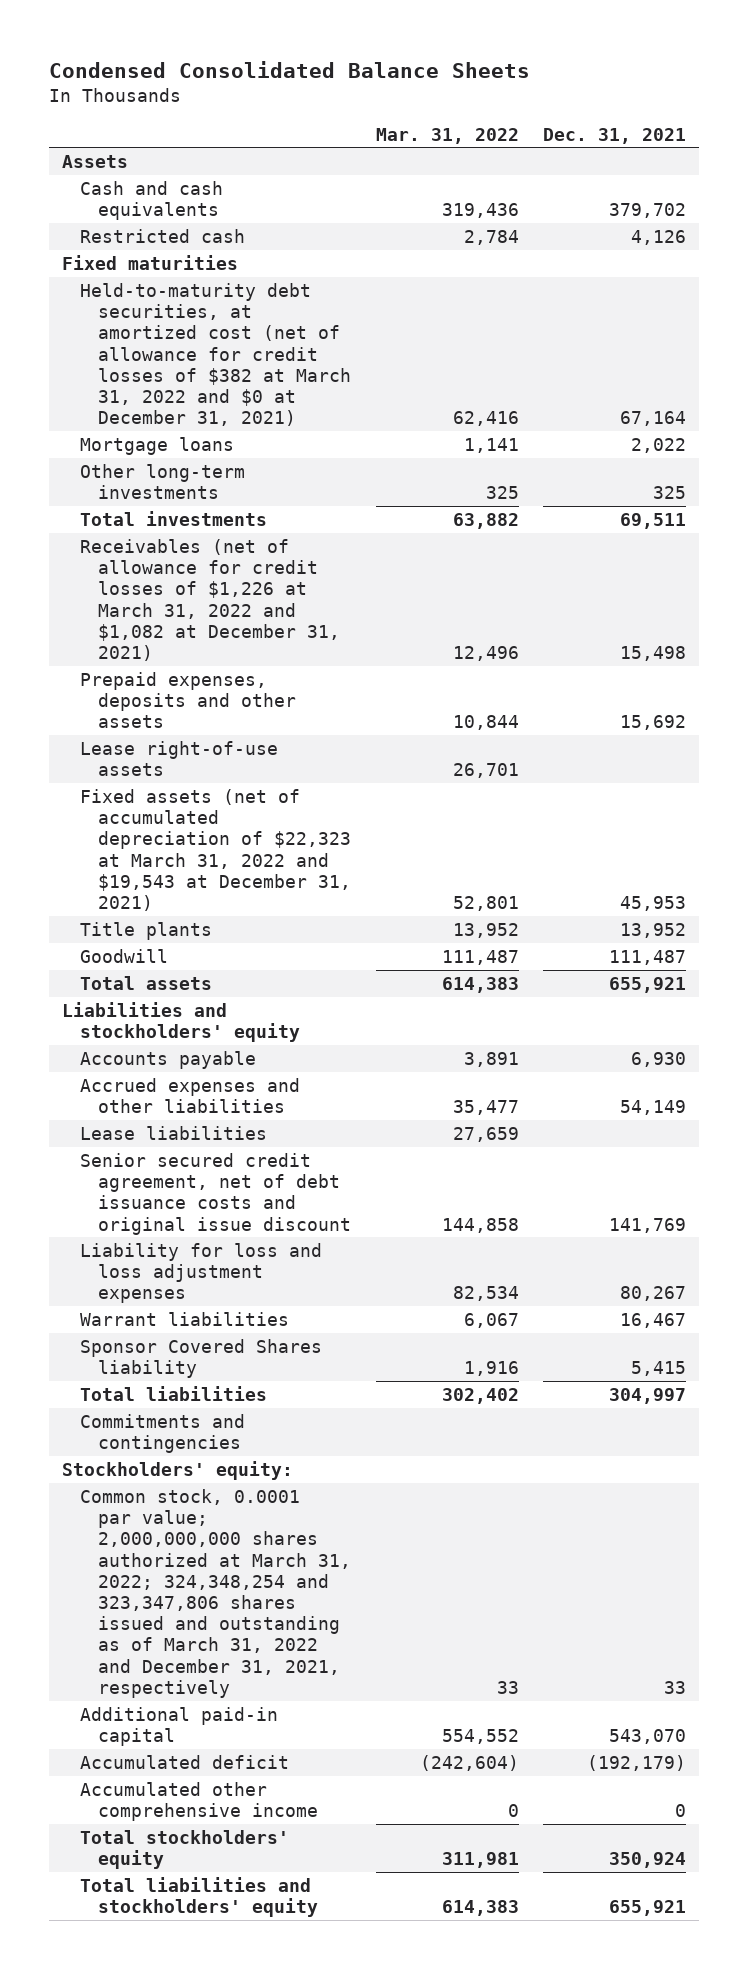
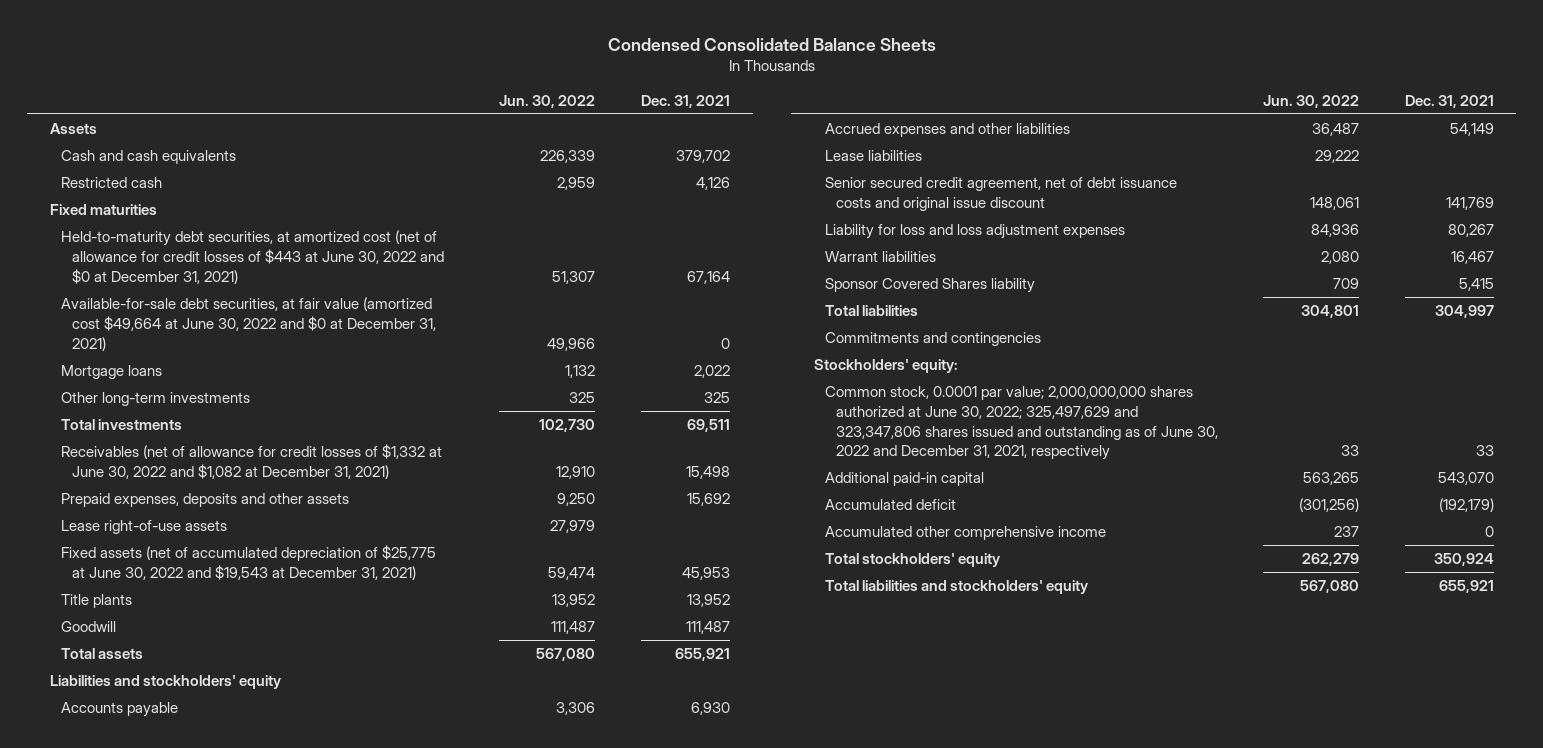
[375,127,519,144] Mar. 31, 2022 -> none
none -> [499,94,596,108] Jun. 30, 2022
[79,282,352,427] Held-to-maturity debt securities, at amortized cost (net of allowance for credit losses of $382 at March 31, 2022 and $0 at December 31, 2021) -> [60,230,444,284] Held-to-maturity debt securities, at amortized cost (net of allowance for credit losses of $443 at June 30, 2022 and $0 at December 31, 2021)
none -> [60,297,436,351] Available-for-sale debt securities, at fair value (amortized cost $49,664 at June 30, 2022 and $0 at December 31, 2021)
[79,538,341,662] Receivables (net of allowance for credit losses of $1,226 at March 31, 2022 and $1,082 at December 31, 2021) -> [60,444,442,479] Receivables (net of allowance for credit losses of $1,332 at June 30, 2022 and $1,082 at December 31, 2021)
[79,788,352,912] Fixed assets (net of accumulated depreciation of $22,323 at March 31, 2022 and $19,543 at December 31, 2021) -> [60,545,436,580] Fixed assets (net of accumulated depreciation of $25,775 at June 30, 2022 and $19,543 at December 31, 2021)
[79,1488,352,1698] Common stock, 0.0001 par value; 2,000,000,000 shares authorized at March 31, 2022; 324,348,254 and 323,347,806 shares issued and outstanding as of March 31, 2022 and December 31, 2021, respectively -> [824,386,1218,461] Common stock, 0.0001 par value; 2,000,000,000 shares authorized at June 30, 2022; 325,497,629 and 323,347,806 shares issued and outstanding as of June 30, 2022 and December 31, 2021, respectively

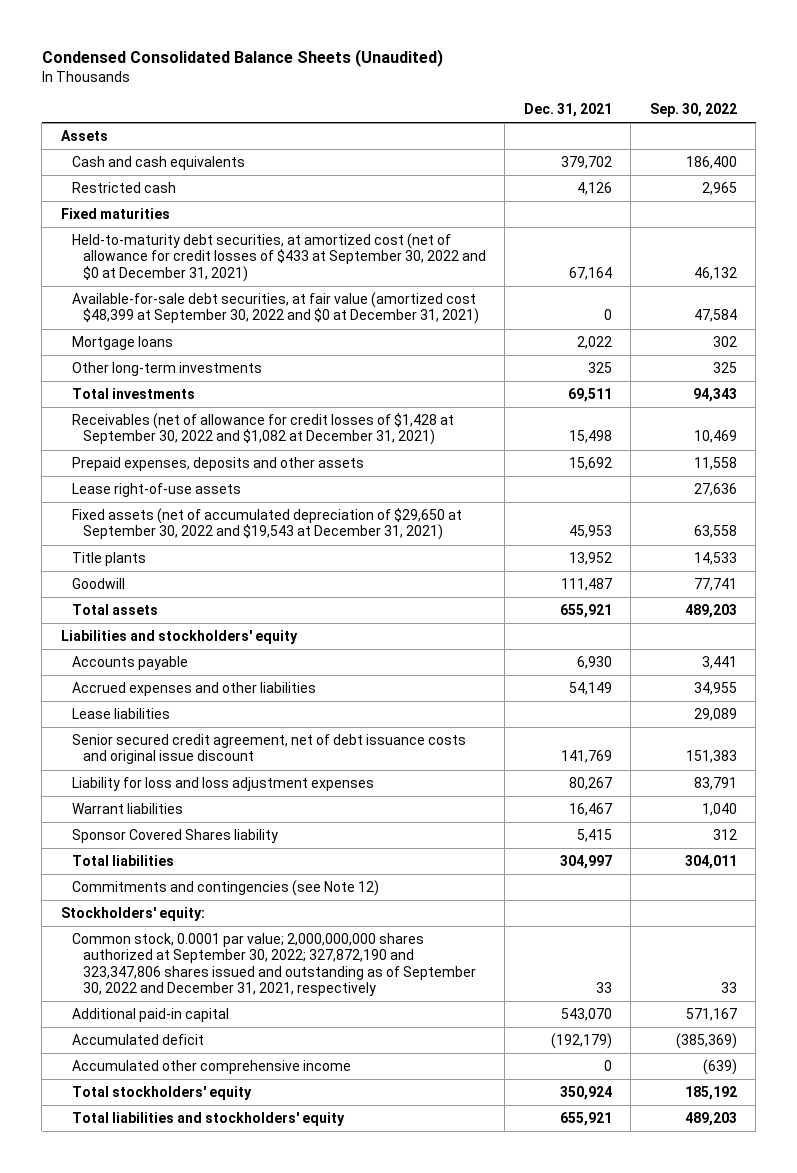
[607,37,936,51] Condensed Consolidated Balance Sheets -> [41,49,443,68] Condensed Consolidated Balance Sheets (Unaudited)
[499,94,596,108] Jun. 30, 2022 -> none
none -> [649,103,737,118] Sep. 30, 2022
[60,230,444,284] Held-to-maturity debt securities, at amortized cost (net of allowance for credit losses of $443 at June 30, 2022 and $0 at December 31, 2021) -> [71,233,486,282] Held-to-maturity debt securities, at amortized cost (net of allowance for credit losses of $433 at September 30, 2022 and $0 at December 31, 2021)
[60,297,436,351] Available-for-sale debt securities, at fair value (amortized cost $49,664 at June 30, 2022 and $0 at December 31, 2021) -> [71,292,479,325] Available-for-sale debt securities, at fair value (amortized cost $48,399 at September 30, 2022 and $0 at December 31, 2021)
[60,444,442,479] Receivables (net of allowance for credit losses of $1,332 at June 30, 2022 and $1,082 at December 31, 2021) -> [71,413,454,446] Receivables (net of allowance for credit losses of $1,428 at September 30, 2022 and $1,082 at December 31, 2021)
[60,545,436,580] Fixed assets (net of accumulated depreciation of $25,775 at June 30, 2022 and $19,543 at December 31, 2021) -> [71,508,462,541] Fixed assets (net of accumulated depreciation of $29,650 at September 30, 2022 and $19,543 at December 31, 2021)
[824,332,1041,347] Commitments and contingencies -> [71,880,379,897] Commitments and contingencies (see Note 12)
[824,386,1218,461] Common stock, 0.0001 par value; 2,000,000,000 shares authorized at June 30, 2022; 325,497,629 and 323,347,806 shares issued and outstanding as of June 30, 2022 and December 31, 2021, respectively -> [71,933,476,996] Common stock, 0.0001 par value; 2,000,000,000 shares authorized at September 30, 2022; 327,872,190 and 323,347,806 shares issued and outstanding as of September 30, 2022 and December 31, 2021, respectively

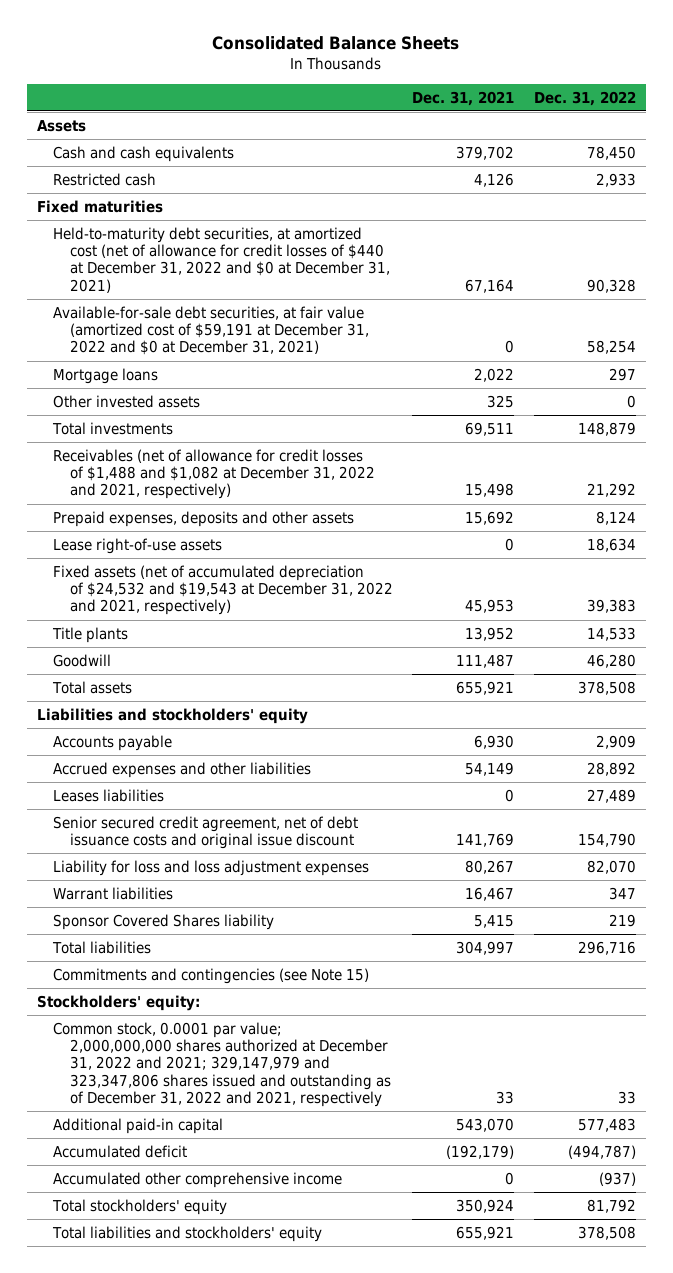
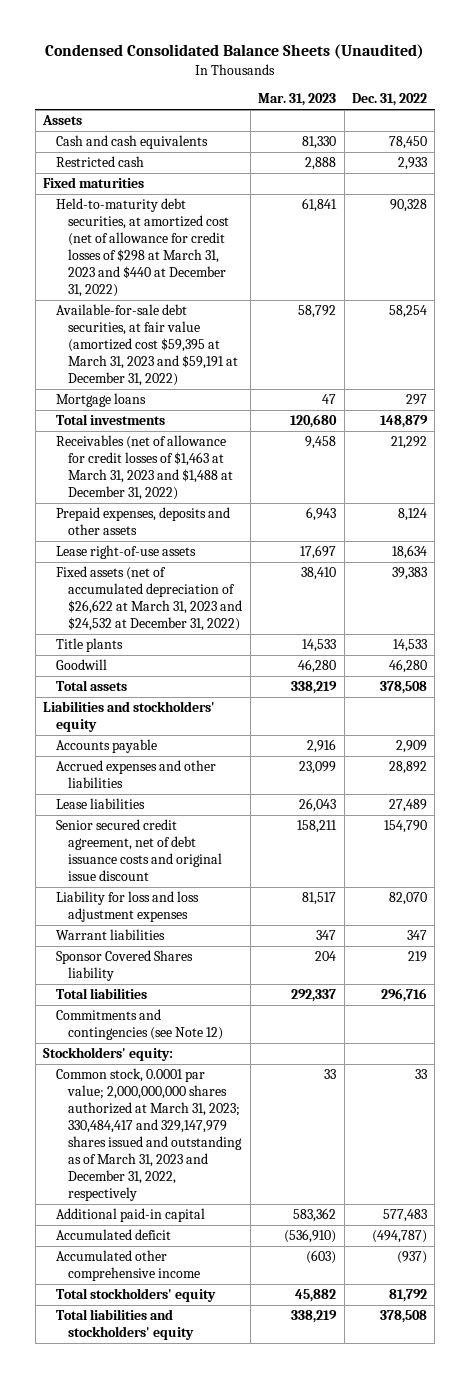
[212,36,460,51] Consolidated Balance Sheets -> [45,44,425,60] Condensed Consolidated Balance Sheets (Unaudited)
[412,90,515,106] Dec. 31, 2021 -> none
none -> [258,93,337,107] Mar. 31, 2023
[53,226,390,293] Held-to-maturity debt securities, at amortized cost (net of allowance for credit losses of $440 at December 31, 2022 and $0 at December 31, 2021) -> [55,198,230,298] Held-to-maturity debt securities, at amortized cost (net of allowance for credit losses of $298 at March 31, 2023 and $440 at December 31, 2022)
[53,305,369,356] Available-for-sale debt securities, at fair value (amortized cost of $59,191 at December 31, 2022 and $0 at December 31, 2021) -> [55,304,239,387] Available-for-sale debt securities, at fair value (amortized cost $59,395 at March 31, 2023 and $59,191 at December 31, 2022)
[53,394,201,408] Other invested assets -> none
[53,448,375,500] Receivables (net of allowance for credit losses of $1,488 and $1,082 at December 31, 2022 and 2021, respectively) -> [55,435,234,501] Receivables (net of allowance for credit losses of $1,463 at March 31, 2023 and $1,488 at December 31, 2022)
[53,564,393,616] Fixed assets (net of accumulated depreciation of $24,532 and $19,543 at December 31, 2022 and 2021, respectively) -> [55,566,243,632] Fixed assets (net of accumulated depreciation of $26,622 at March 31, 2023 and $24,532 at December 31, 2022)
[53,788,165,802] Leases liabilities -> [55,798,145,810] Lease liabilities
[53,967,370,984] Commitments and contingencies (see Note 15) -> [55,1009,224,1041] Commitments and contingencies (see Note 12)
[53,1021,391,1108] Common stock, 0.0001 par value; 2,000,000,000 shares authorized at December 31, 2022 and 2021; 329,147,979 and 323,347,806 shares issued and outstanding as of December 31, 2022 and 2021, respectively -> [55,1068,243,1202] Common stock, 0.0001 par value; 2,000,000,000 shares authorized at March 31, 2023; 330,484,417 and 329,147,979 shares issued and outstanding as of March 31, 2023 and December 31, 2022, respectively

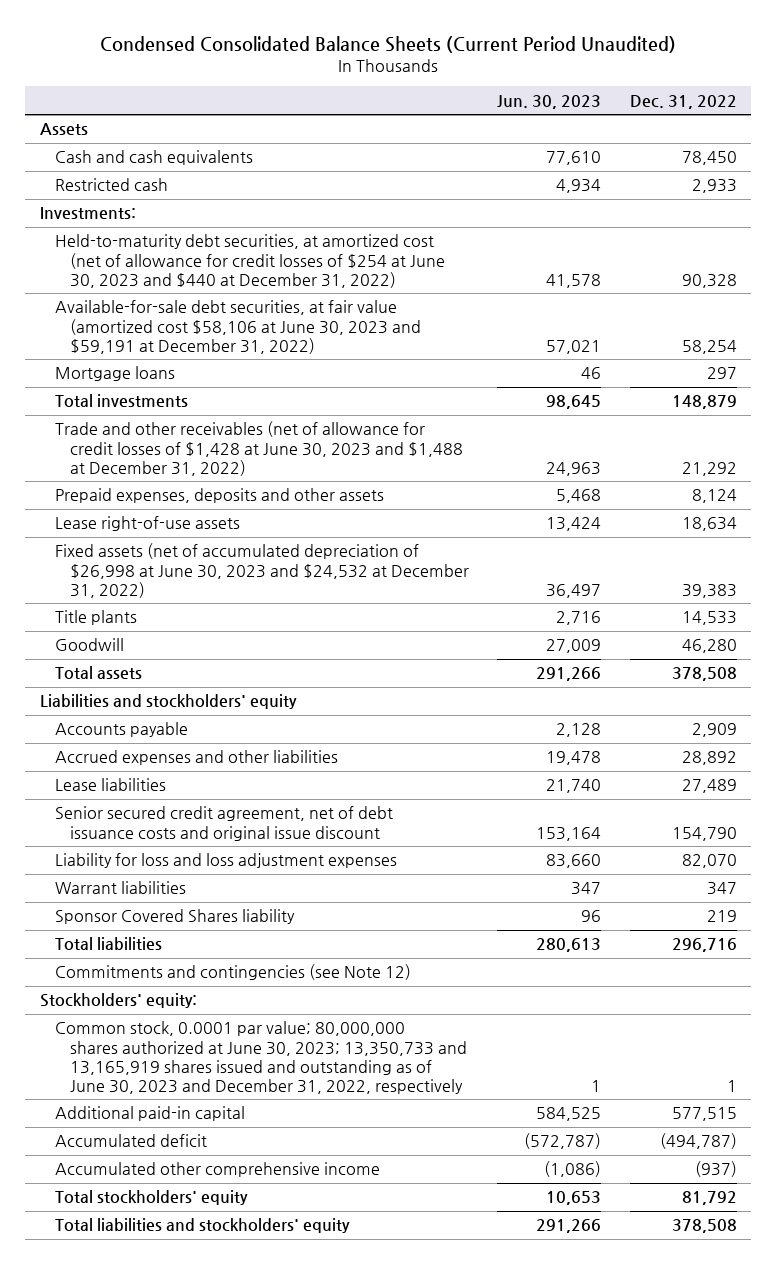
[45,44,425,60] Condensed Consolidated Balance Sheets (Unaudited) -> [100,35,677,53] Condensed Consolidated Balance Sheets (Current Period Unaudited)
[258,93,337,107] Mar. 31, 2023 -> none
none -> [497,94,602,109] Jun. 30, 2023
[43,177,145,189] Fixed maturities -> none
none -> [39,207,136,220] Investments:
[55,198,230,298] Held-to-maturity debt securities, at amortized cost (net of allowance for credit losses of $298 at March 31, 2023 and $440 at December 31, 2022) -> [54,234,445,288] Held-to-maturity debt securities, at amortized cost (net of allowance for credit losses of $254 at June 30, 2023 and $440 at December 31, 2022)
[55,304,239,387] Available-for-sale debt securities, at fair value (amortized cost $59,395 at March 31, 2023 and $59,191 at December 31, 2022) -> [54,300,421,354] Available-for-sale debt securities, at fair value (amortized cost $58,106 at June 30, 2023 and $59,191 at December 31, 2022)
[55,435,234,501] Receivables (net of allowance for credit losses of $1,463 at March 31, 2023 and $1,488 at December 31, 2022) -> [54,421,463,476] Trade and other receivables (net of allowance for credit losses of $1,428 at June 30, 2023 and $1,488 at December 31, 2022)
[55,566,243,632] Fixed assets (net of accumulated depreciation of $26,622 at March 31, 2023 and $24,532 at December 31, 2022) -> [54,543,469,598] Fixed assets (net of accumulated depreciation of $26,998 at June 30, 2023 and $24,532 at December 31, 2022)
[55,1068,243,1202] Common stock, 0.0001 par value; 2,000,000,000 shares authorized at March 31, 2023; 330,484,417 and 329,147,979 shares issued and outstanding as of March 31, 2023 and December 31, 2022, respectively -> [54,1021,467,1095] Common stock, 0.0001 par value; 80,000,000 shares authorized at June 30, 2023; 13,350,733 and 13,165,919 shares issued and outstanding as of June 30, 2023 and December 31, 2022, respectively
[414,1069,427,1080] 33 -> [726,1080,737,1093] 1
[382,1209,427,1223] 577,483 -> [671,1107,737,1122] 577,515

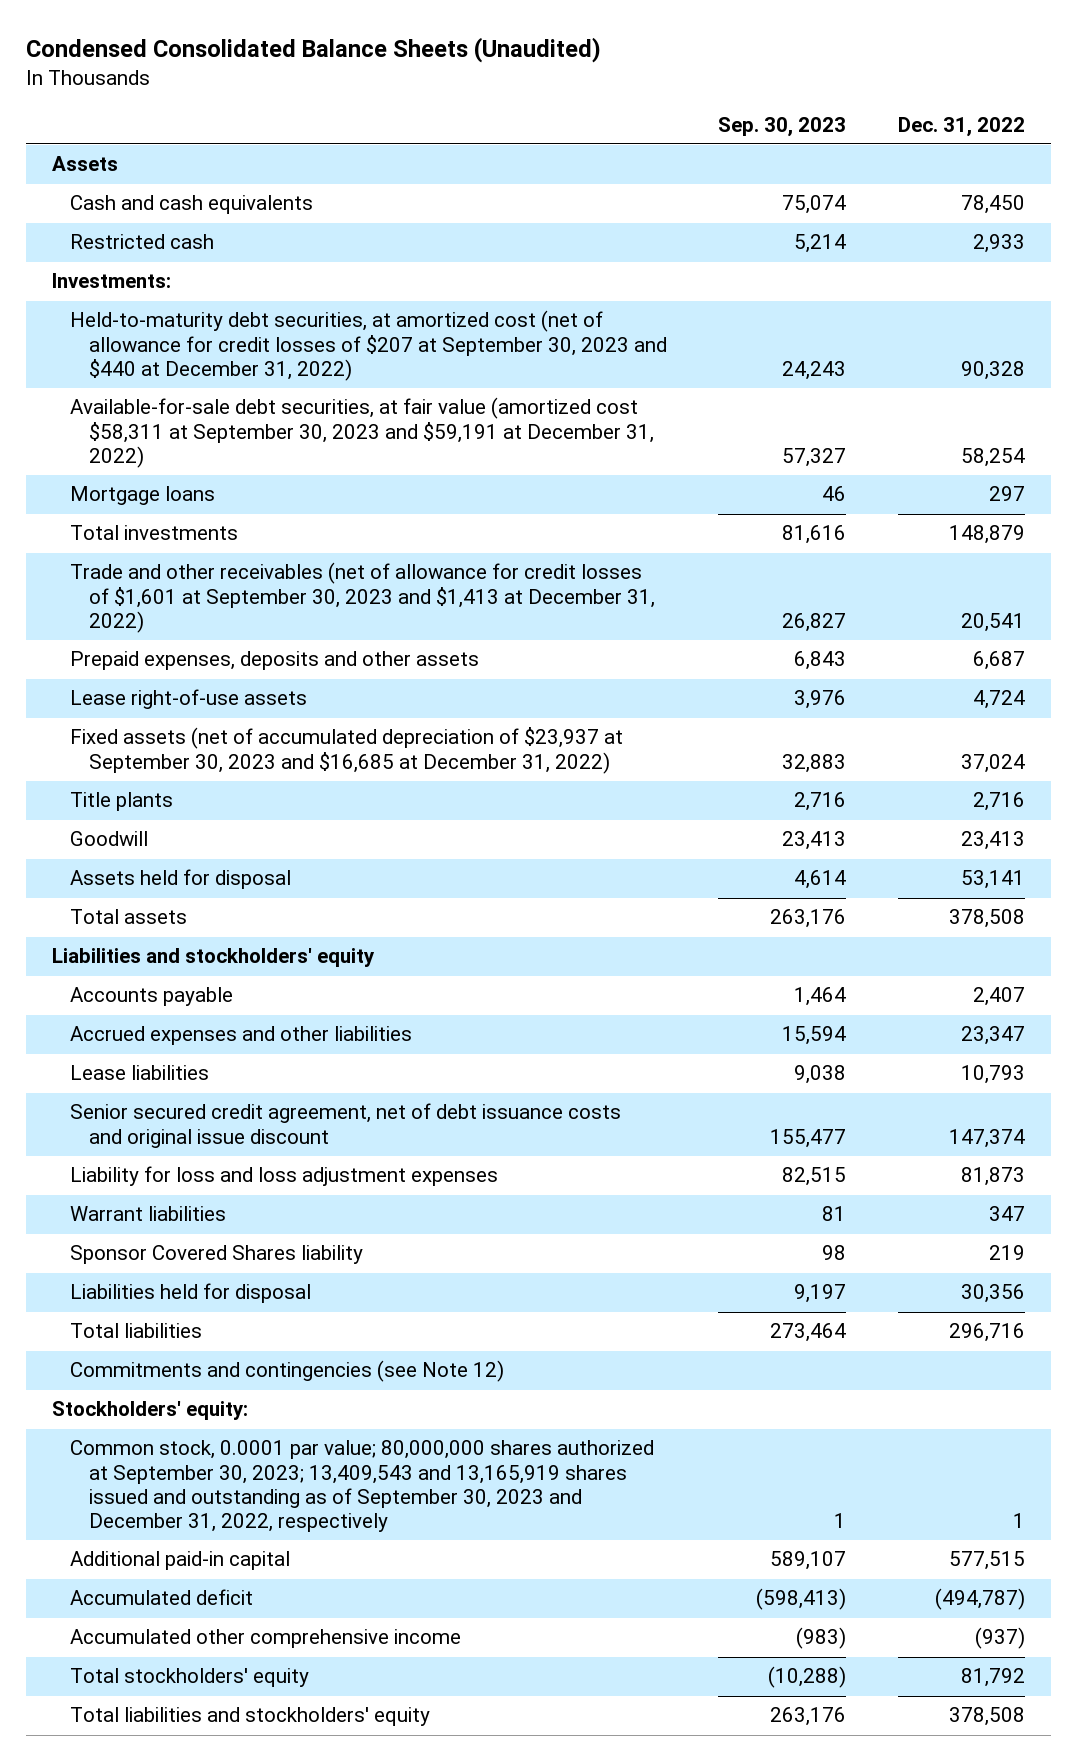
[100,35,677,53] Condensed Consolidated Balance Sheets (Current Period Unaudited) -> [26,37,602,64] Condensed Consolidated Balance Sheets (Unaudited)
[497,94,602,109] Jun. 30, 2023 -> none
none -> [718,116,847,137] Sep. 30, 2023
[54,234,445,288] Held-to-maturity debt securities, at amortized cost (net of allowance for credit losses of $254 at June 30, 2023 and $440 at December 31, 2022) -> [70,310,667,382] Held-to-maturity debt securities, at amortized cost (net of allowance for credit losses of $207 at September 30, 2023 and $440 at December 31, 2022)
[54,300,421,354] Available-for-sale debt securities, at fair value (amortized cost $58,106 at June 30, 2023 and $59,191 at December 31, 2022) -> [70,397,654,469] Available-for-sale debt securities, at fair value (amortized cost $58,311 at September 30, 2023 and $59,191 at December 31, 2022)
[54,421,463,476] Trade and other receivables (net of allowance for credit losses of $1,428 at June 30, 2023 and $1,488 at December 31, 2022) -> [70,562,655,634] Trade and other receivables (net of allowance for credit losses of $1,601 at September 30, 2023 and $1,413 at December 31, 2022)
[681,461,737,476] 21,292 -> [961,613,1026,633] 20,541
[691,489,737,504] 8,124 -> [973,651,1026,671] 6,687
[681,517,737,532] 18,634 -> [973,690,1026,710] 4,724
[54,543,469,598] Fixed assets (net of accumulated depreciation of $26,998 at June 30, 2023 and $24,532 at December 31, 2022) -> [70,727,624,774] Fixed assets (net of accumulated depreciation of $23,937 at September 30, 2023 and $16,685 at December 31, 2022)
[681,583,737,598] 39,383 -> [961,753,1026,773] 37,024
[681,611,737,626] 14,533 -> [973,792,1026,812] 2,716
[681,639,737,654] 46,280 -> [961,831,1026,851] 23,413
none -> [70,869,292,890] Assets held for disposal
[691,723,737,738] 2,909 -> [973,987,1026,1007] 2,407
[681,751,737,766] 28,892 -> [961,1026,1026,1046] 23,347
[681,779,737,794] 27,489 -> [961,1065,1026,1085] 10,793
[671,826,737,841] 154,790 -> [949,1128,1026,1148] 147,374
[681,854,737,869] 82,070 -> [961,1167,1026,1187] 81,873
none -> [70,1283,312,1304] Liabilities held for disposal
[54,1021,467,1095] Common stock, 0.0001 par value; 80,000,000 shares authorized at June 30, 2023; 13,350,733 and 13,165,919 shares issued and outstanding as of June 30, 2023 and December 31, 2022, respectively -> [70,1440,655,1533] Common stock, 0.0001 par value; 80,000,000 shares authorized at September 30, 2023; 13,409,543 and 13,165,919 shares issued and outstanding as of September 30, 2023 and December 31, 2022, respectively

